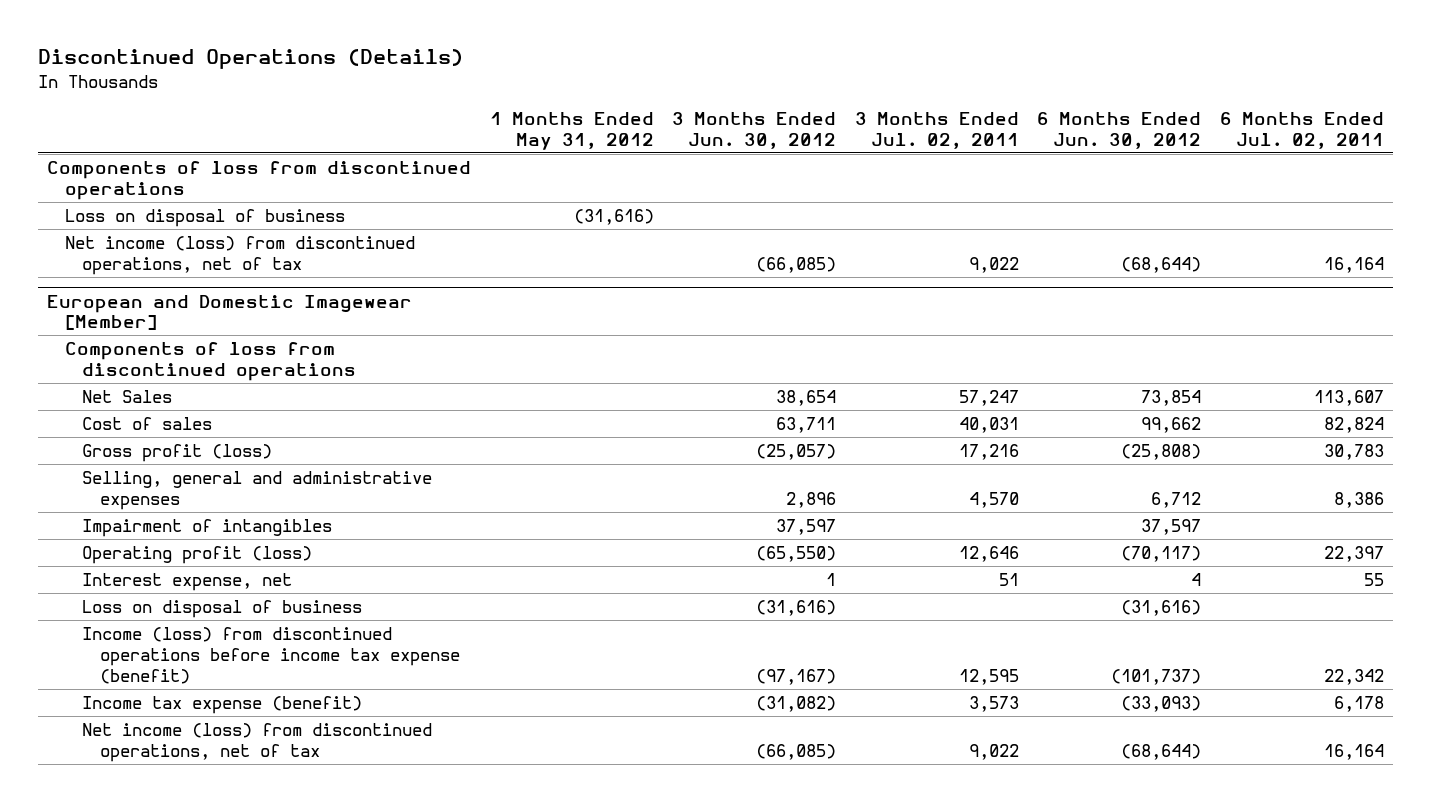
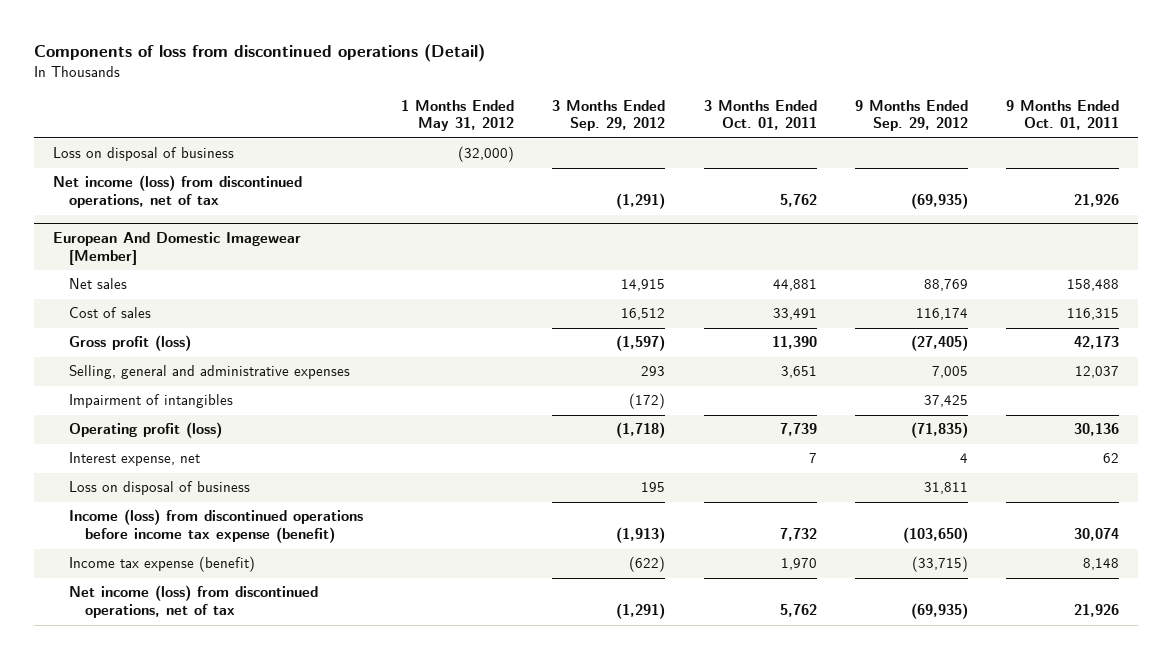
[37,49,463,70] Discontinued Operations (Details) -> [34,43,486,62] Components of loss from discontinued operations (Detail)
[672,111,837,149] 3 Months Ended Jun. 30, 2012 -> none
[854,111,1019,149] 3 Months Ended Jul. 02, 2011 -> none
[1037,111,1202,149] 6 Months Ended Jun. 30, 2012 -> none
[1219,111,1384,149] 6 Months Ended Jul. 02, 2011 -> none
none -> [552,99,666,132] 3 Months Ended Sep. 29, 2012
none -> [703,99,817,131] 3 Months Ended Oct. 01, 2011
none -> [854,99,968,132] 9 Months Ended Sep. 29, 2012
none -> [1006,99,1120,131] 9 Months Ended Oct. 01, 2011
[47,161,472,200] Components of loss from discontinued operations -> none
[573,209,654,226] (31,616) -> [458,146,515,163] (32,000)
[64,342,357,381] Components of loss from discontinued operations -> none
[47,294,413,331] European and Domestic Imagewear [Member] -> [53,232,302,266] European And Domestic Imagewear [Member]
[82,390,173,404] Net Sales -> [68,278,127,290] Net sales

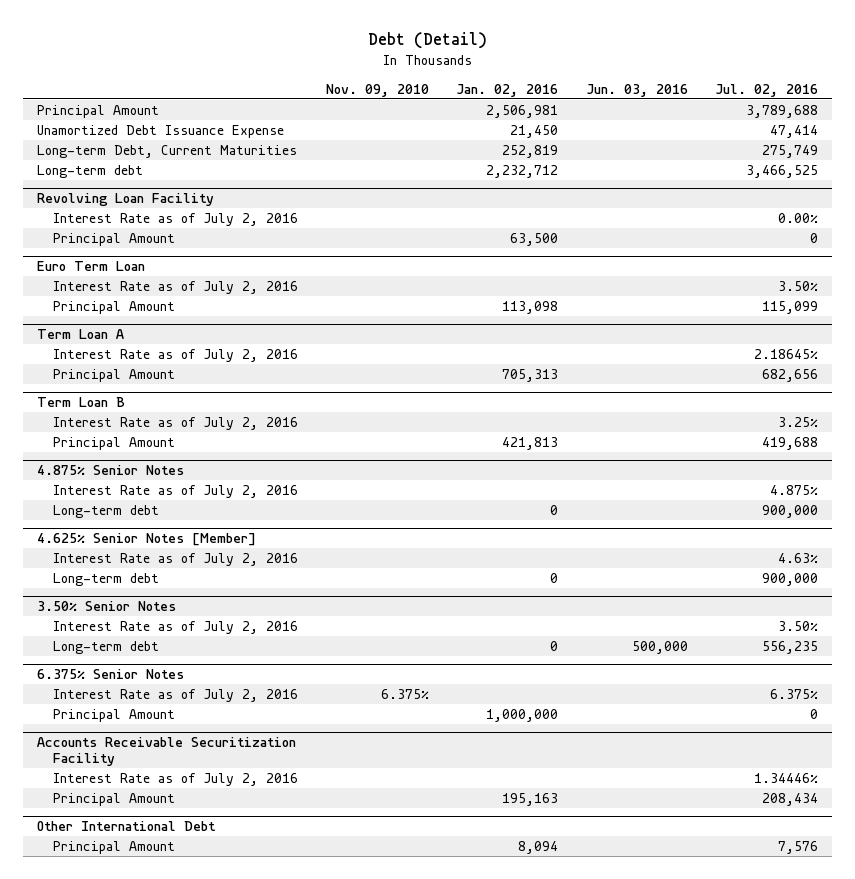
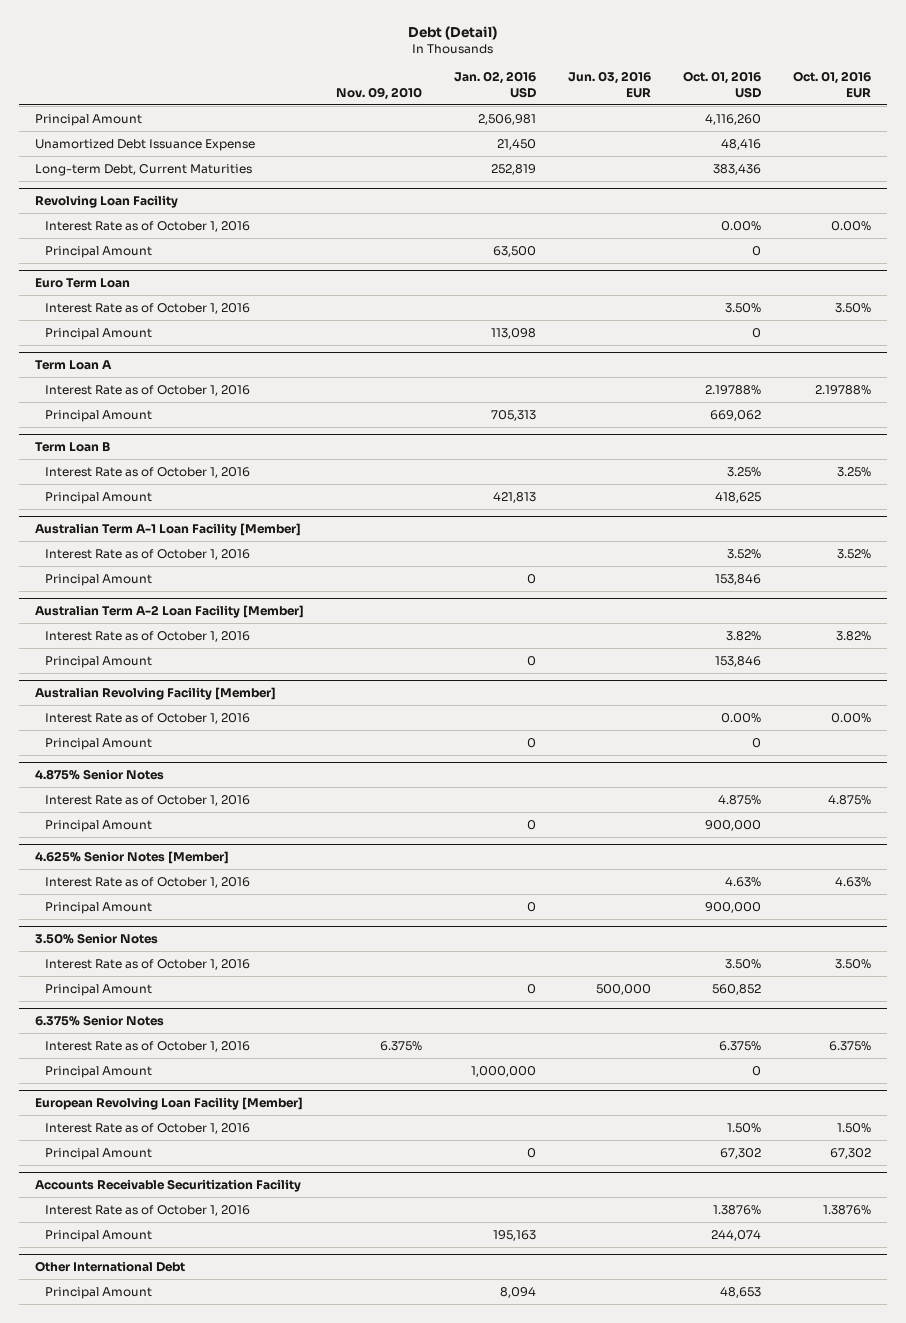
[456,83,559,97] Jan. 02, 2016 -> none
[585,83,688,97] Jun. 03, 2016 -> none
[715,83,819,97] Jul. 02, 2016 -> none
none -> [453,71,536,98] Jan. 02, 2016 USD
none -> [567,71,651,98] Jun. 03, 2016 EUR
none -> [682,71,761,98] Oct. 01, 2016 USD
none -> [793,71,872,98] Oct. 01, 2016 EUR
[37,164,144,178] Long-term debt -> none
[53,212,299,226] Interest Rate as of July 2, 2016 -> [45,220,251,232] Interest Rate as of October 1, 2016
[53,280,299,294] Interest Rate as of July 2, 2016 -> [45,302,251,314] Interest Rate as of October 1, 2016
[53,348,299,362] Interest Rate as of July 2, 2016 -> [45,384,251,396] Interest Rate as of October 1, 2016
[53,416,299,430] Interest Rate as of July 2, 2016 -> [45,466,251,478] Interest Rate as of October 1, 2016
none -> [34,523,301,537] Australian Term A-1 Loan Facility [Member]
none -> [45,548,251,560] Interest Rate as of October 1, 2016
none -> [45,573,153,586] Principal Amount
none -> [34,605,304,619] Australian Term A-2 Loan Facility [Member]
none -> [45,630,251,642] Interest Rate as of October 1, 2016
none -> [45,655,153,668] Principal Amount
none -> [34,687,276,701] Australian Revolving Facility [Member]
none -> [45,712,251,724] Interest Rate as of October 1, 2016
none -> [45,737,153,750] Principal Amount
[53,504,160,518] Long-term debt -> none
[53,484,299,498] Interest Rate as of July 2, 2016 -> [45,794,251,806] Interest Rate as of October 1, 2016
none -> [45,819,153,832] Principal Amount
[53,572,160,586] Long-term debt -> none
[53,552,299,566] Interest Rate as of July 2, 2016 -> [45,876,251,888] Interest Rate as of October 1, 2016
none -> [45,901,153,914] Principal Amount
[53,640,160,654] Long-term debt -> none
[53,620,299,634] Interest Rate as of July 2, 2016 -> [45,958,251,970] Interest Rate as of October 1, 2016
none -> [45,983,153,996] Principal Amount
[53,688,299,702] Interest Rate as of July 2, 2016 -> [45,1040,251,1052] Interest Rate as of October 1, 2016
none -> [34,1097,303,1111] European Revolving Loan Facility [Member]
none -> [45,1122,251,1134] Interest Rate as of October 1, 2016
none -> [45,1147,153,1160] Principal Amount
[53,772,299,786] Interest Rate as of July 2, 2016 -> [45,1204,251,1216] Interest Rate as of October 1, 2016

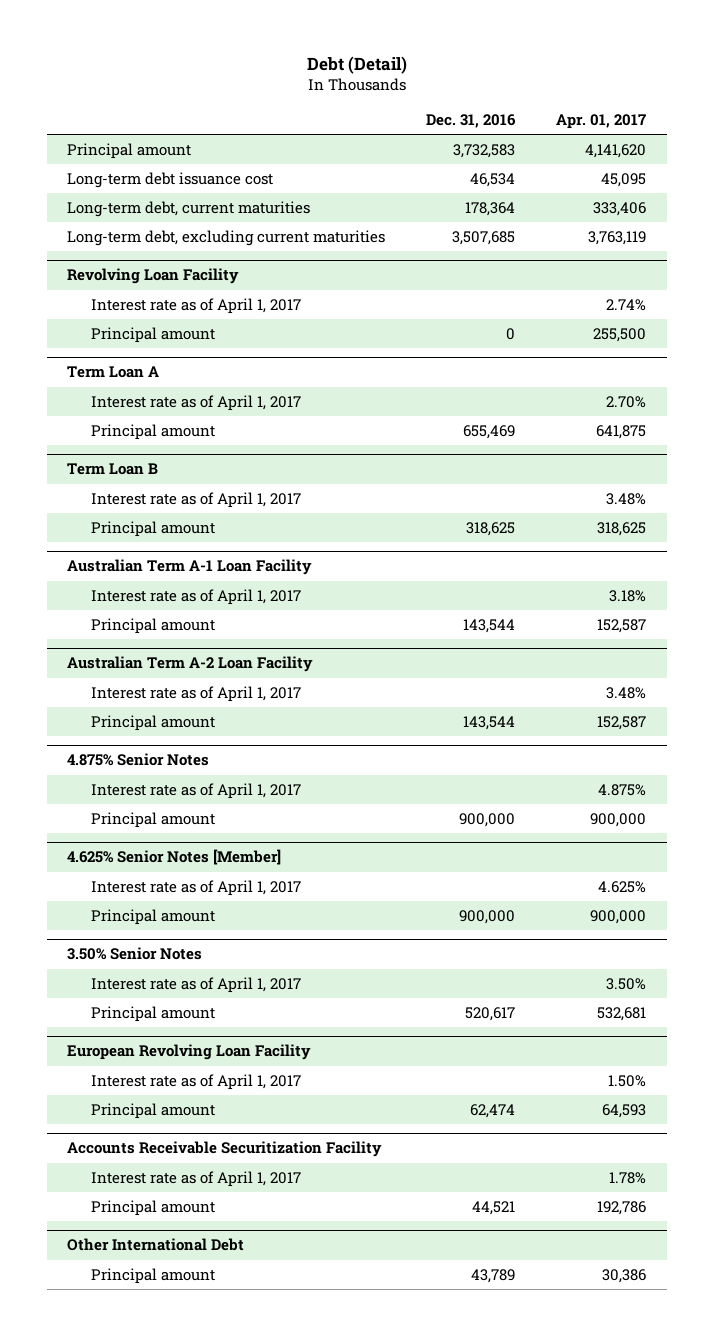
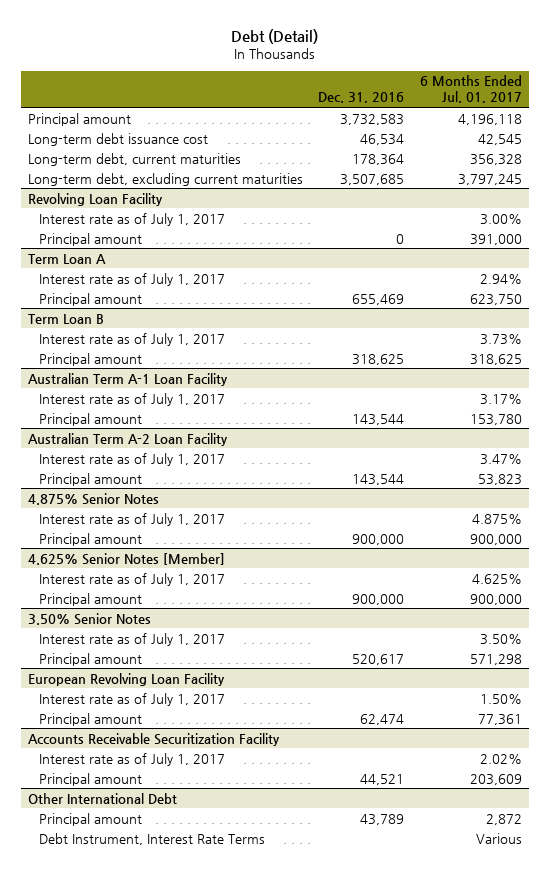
[556,114,647,130] Apr. 01, 2017 -> none
none -> [419,75,522,104] 6 Months Ended Jul. 01, 2017
[90,297,301,314] Interest rate as of April 1, 2017 -> [38,212,225,226] Interest rate as of July 1, 2017
[90,394,301,411] Interest rate as of April 1, 2017 -> [38,272,225,286] Interest rate as of July 1, 2017
[90,491,301,508] Interest rate as of April 1, 2017 -> [38,332,225,346] Interest rate as of July 1, 2017
[90,588,301,605] Interest rate as of April 1, 2017 -> [38,392,225,406] Interest rate as of July 1, 2017
[90,685,301,702] Interest rate as of April 1, 2017 -> [38,452,225,466] Interest rate as of July 1, 2017
[90,782,301,799] Interest rate as of April 1, 2017 -> [38,512,225,526] Interest rate as of July 1, 2017
[90,879,301,896] Interest rate as of April 1, 2017 -> [38,572,225,586] Interest rate as of July 1, 2017
[90,976,301,993] Interest rate as of April 1, 2017 -> [38,632,225,646] Interest rate as of July 1, 2017
[90,1073,301,1090] Interest rate as of April 1, 2017 -> [38,692,225,706] Interest rate as of July 1, 2017
[90,1170,301,1187] Interest rate as of April 1, 2017 -> [38,752,225,766] Interest rate as of July 1, 2017
none -> [38,832,265,845] Debt Instrument, Interest Rate Terms

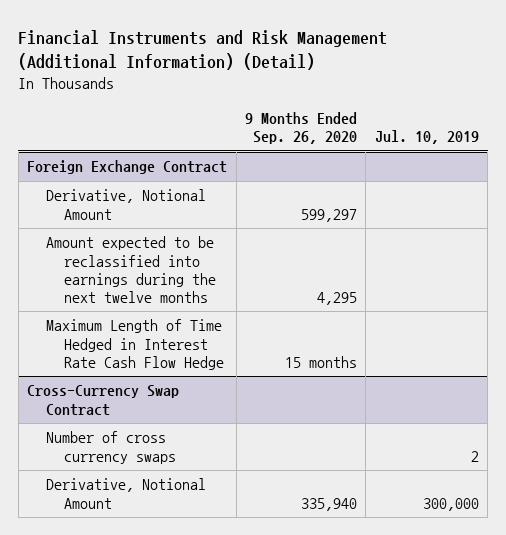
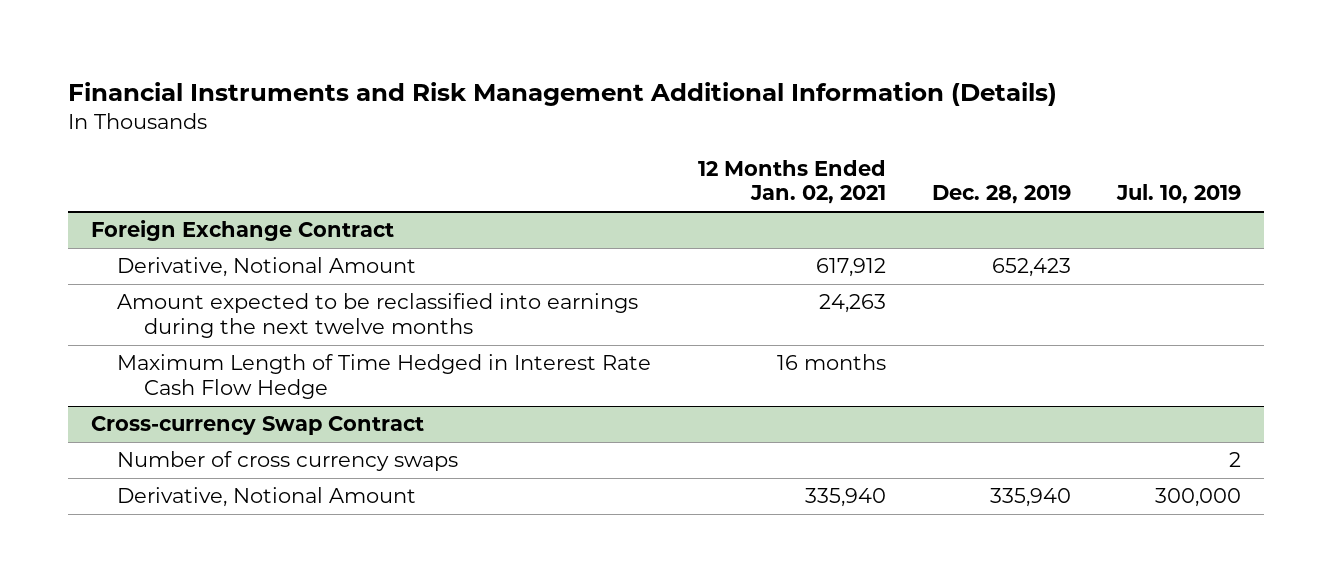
[18,29,388,71] Financial Instruments and Risk Management (Additional Information) (Detail) -> [67,81,1057,106] Financial Instruments and Risk Management Additional Information (Details)
[245,112,358,145] 9 Months Ended Sep. 26, 2020 -> none
none -> [697,159,886,205] 12 Months Ended Jan. 02, 2021
none -> [931,185,1071,205] Dec. 28, 2019
[27,385,180,416] Cross-Currency Swap Contract -> [91,416,425,436] Cross-currency Swap Contract

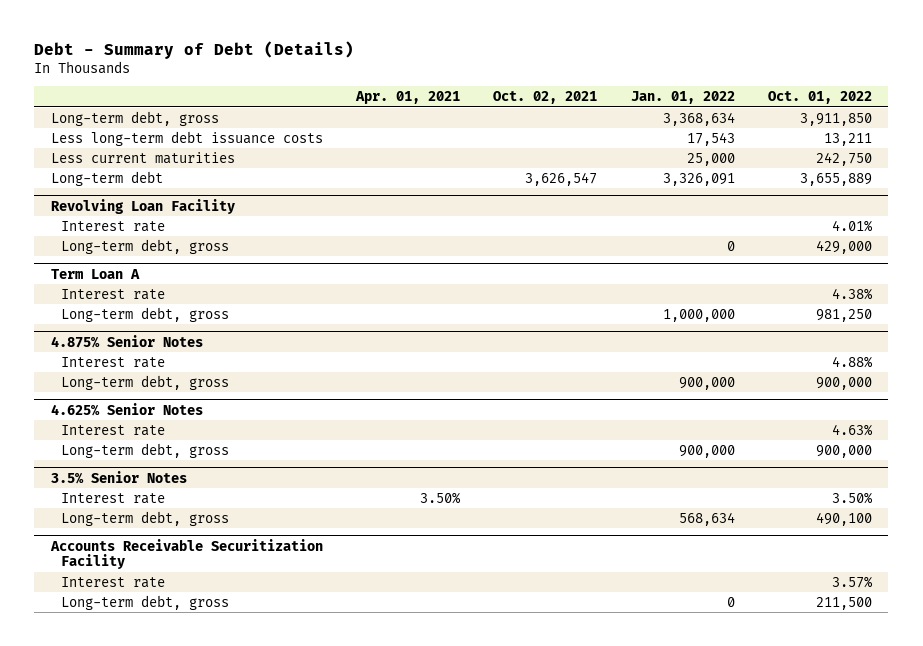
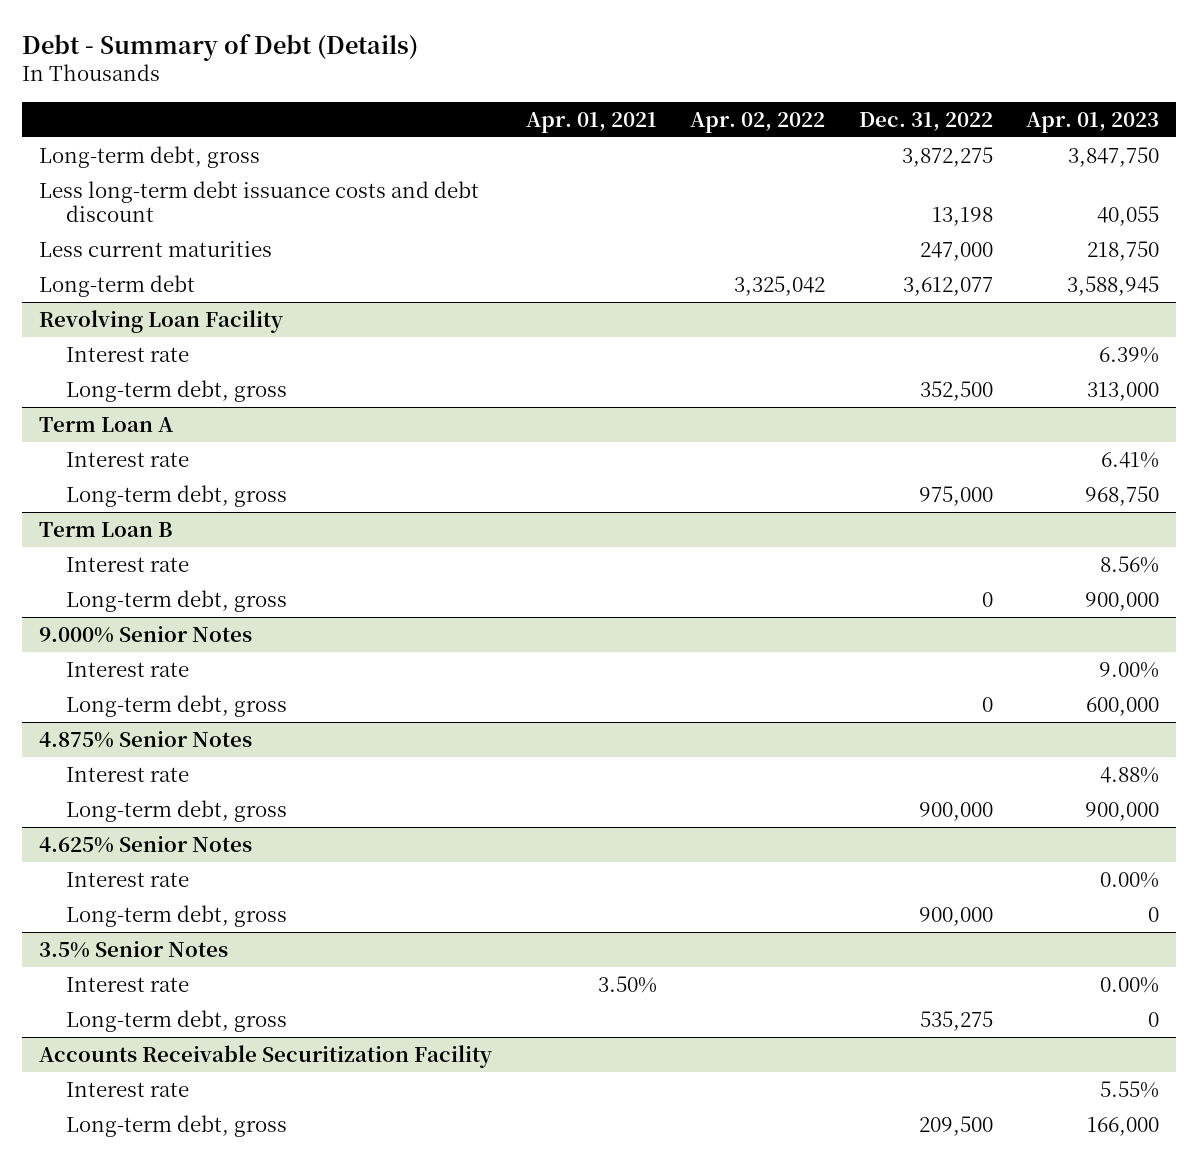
[493,91,598,105] Oct. 02, 2021 -> none
[630,91,735,105] Jan. 01, 2022 -> none
[767,91,872,105] Oct. 01, 2022 -> none
none -> [690,111,826,133] Apr. 02, 2022
none -> [858,111,993,131] Dec. 31, 2022
none -> [1026,111,1160,133] Apr. 01, 2023
[50,130,323,146] Less long-term debt issuance costs -> [39,181,480,223] Less long-term debt issuance costs and debt discount
none -> [39,522,174,538] Term Loan B
none -> [65,557,189,573] Interest rate
none -> [65,590,287,613] Long-term debt, gross
none -> [39,626,253,644] 9.000% Senior Notes
none -> [65,662,189,678] Interest rate
none -> [65,695,287,718] Long-term debt, gross

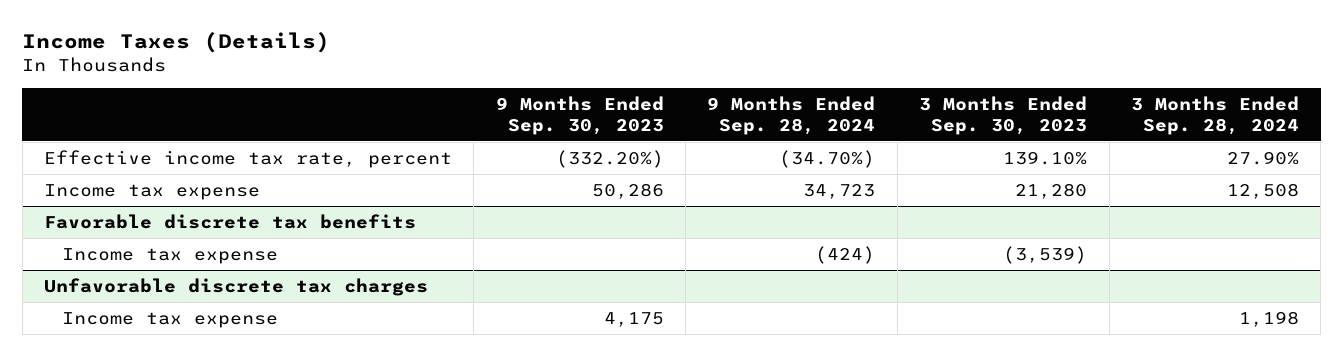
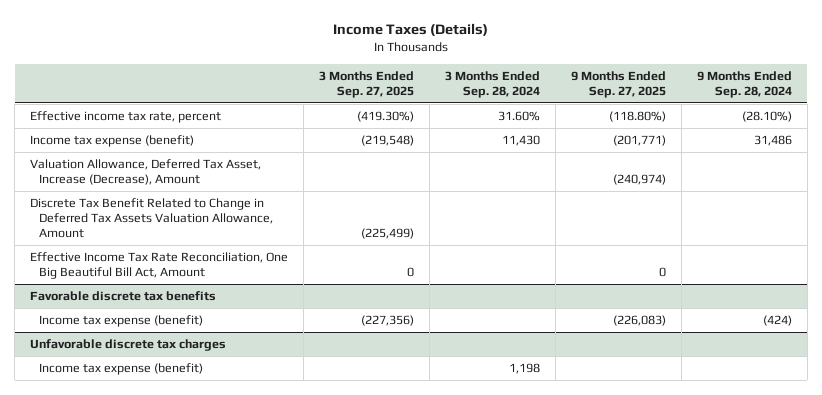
[495,96,664,135] 9 Months Ended Sep. 30, 2023 -> none
[919,96,1088,135] 3 Months Ended Sep. 30, 2023 -> none
none -> [318,71,414,98] 3 Months Ended Sep. 27, 2025
none -> [570,71,666,98] 9 Months Ended Sep. 27, 2025
[779,150,876,169] (34.70%) -> [741,111,792,123] (28.10%)
[1226,151,1299,166] 27.90% -> [497,111,540,122] 31.60%
[44,184,261,201] Income tax expense -> [30,135,195,148] Income tax expense (benefit)
[803,184,876,200] 34,723 -> [753,135,792,147] 31,486
[1226,183,1299,200] 12,508 -> [501,135,540,147] 11,430
none -> [30,159,262,186] Valuation Allowance, Deferred Tax Asset, Increase (Decrease), Amount
none -> [30,198,274,238] Discrete Tax Benefit Related to Change in Deferred Tax Assets Valuation Allowance, Amount
none -> [30,252,289,280] Effective Income Tax Rate Reconciliation, One Big Beautiful Bill Act, Amount
[61,248,278,265] Income tax expense -> [39,315,204,328] Income tax expense (benefit)
[61,312,278,329] Income tax expense -> [39,363,204,376] Income tax expense (benefit)

